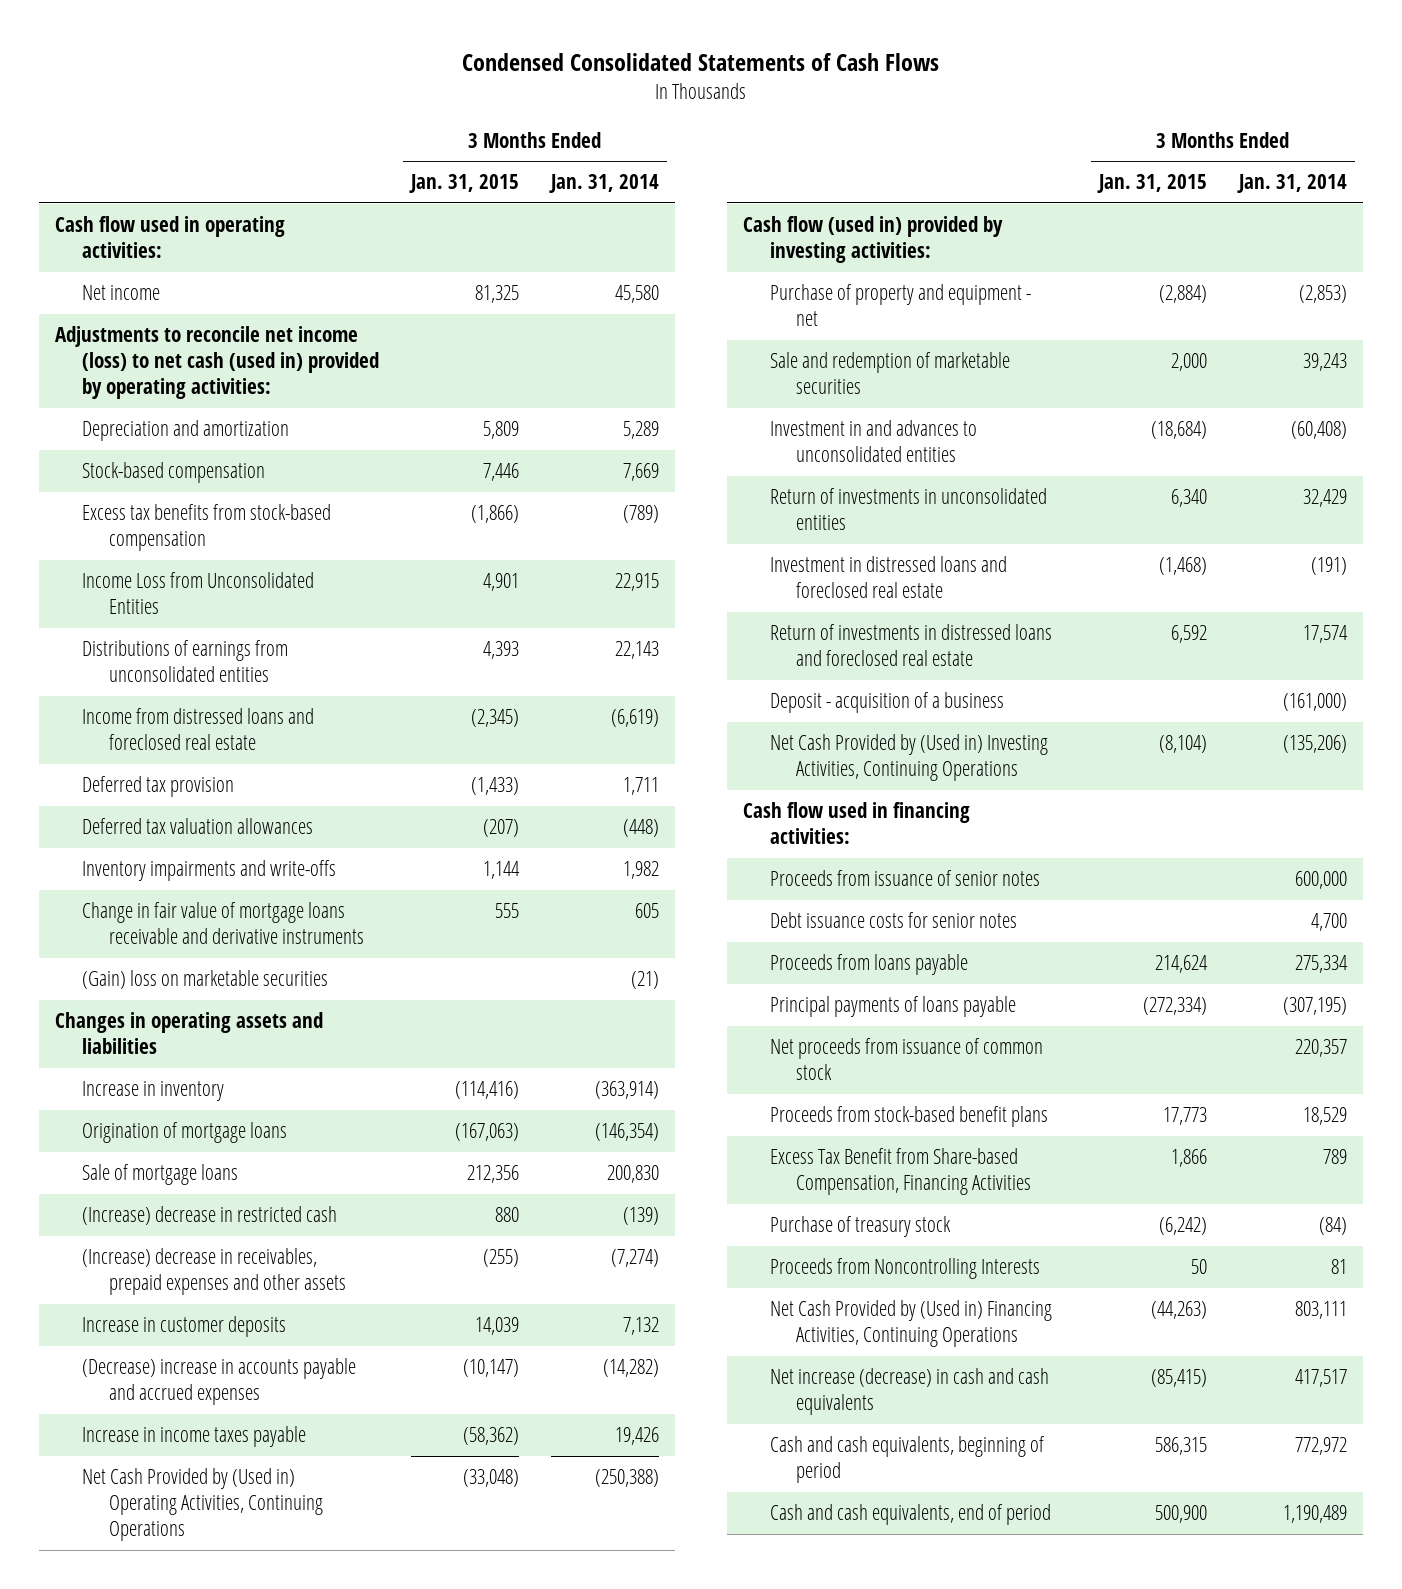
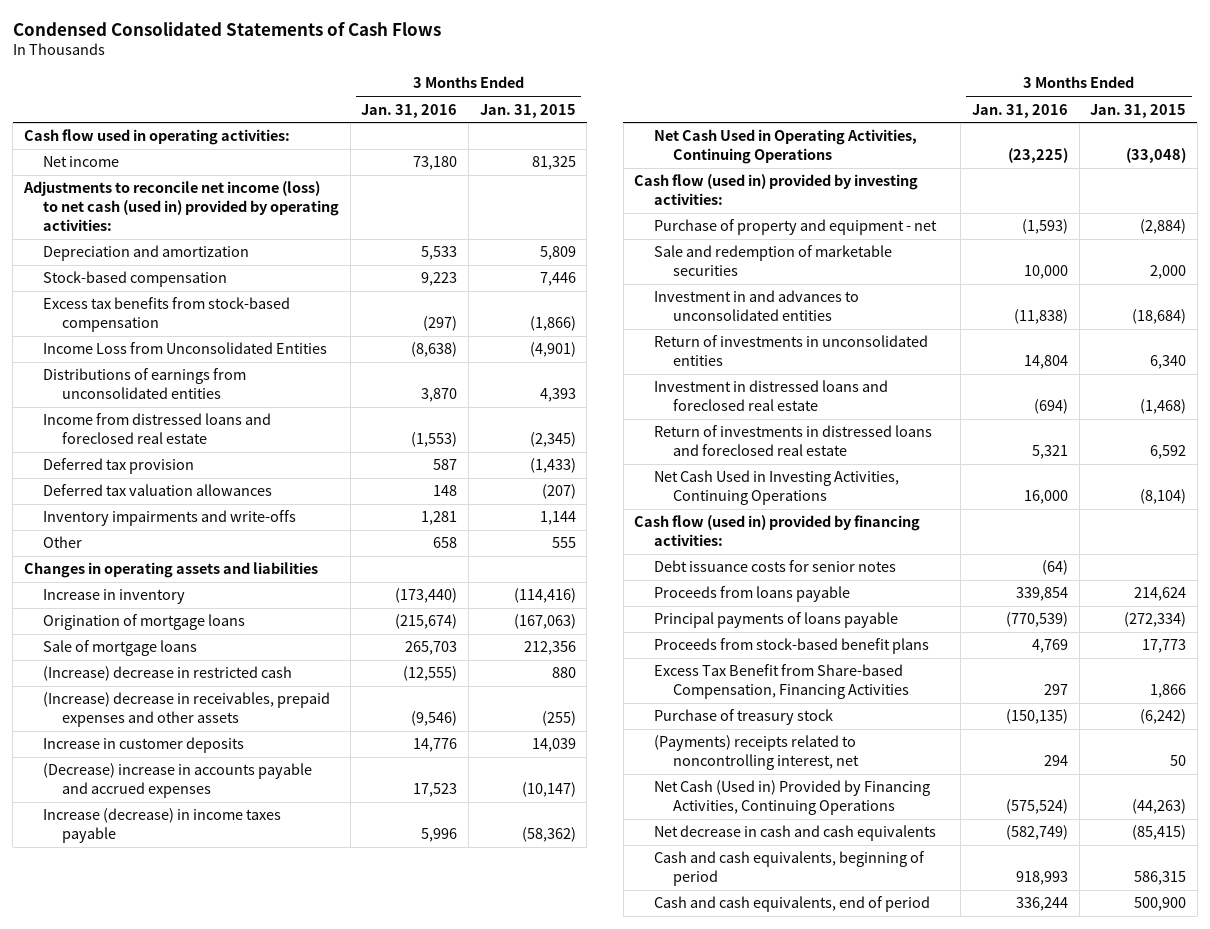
[549,174,660,194] Jan. 31, 2014 -> none
none -> [361,103,458,118] Jan. 31, 2016
[483,573,520,592] 4,901 -> [529,342,576,358] (4,901)
[82,970,329,990] (Gain) loss on marketable securities -> none
[82,902,364,945] Change in fair value of mortgage loans receivable and derivative instruments -> [43,536,83,549] Other
[82,1426,307,1448] Increase in income taxes payable -> [43,808,282,844] Increase (decrease) in income taxes payable
[82,1468,323,1542] Net Cash Provided by (Used in) Operating Activities, Continuing Operations -> [653,129,917,165] Net Cash Used in Operating Activities, Continuing Operations
[769,692,1004,714] Deposit - acquisition of a business -> none
[769,870,1040,887] Proceeds from issuance of senior notes -> none
[769,734,1048,782] Net Cash Provided by (Used in) Investing Activities, Continuing Operations -> [653,470,899,506] Net Cash Used in Investing Activities, Continuing Operations
[742,802,970,845] Cash flow used in financing activities: -> [634,515,921,547] Cash flow (used in) provided by financing activities:
[769,1038,1043,1081] Net proceeds from issuance of common stock -> none
[769,1258,1040,1280] Proceeds from Noncontrolling Interests -> none
none -> [653,735,860,771] (Payments) receipts related to noncontrolling interest, net
[769,1300,1052,1348] Net Cash Provided by (Used in) Financing Activities, Continuing Operations -> [653,780,930,816] Net Cash (Used in) Provided by Financing Activities, Continuing Operations
[769,1368,1049,1416] Net increase (decrease) in cash and cash equivalents -> [653,825,936,842] Net decrease in cash and cash equivalents

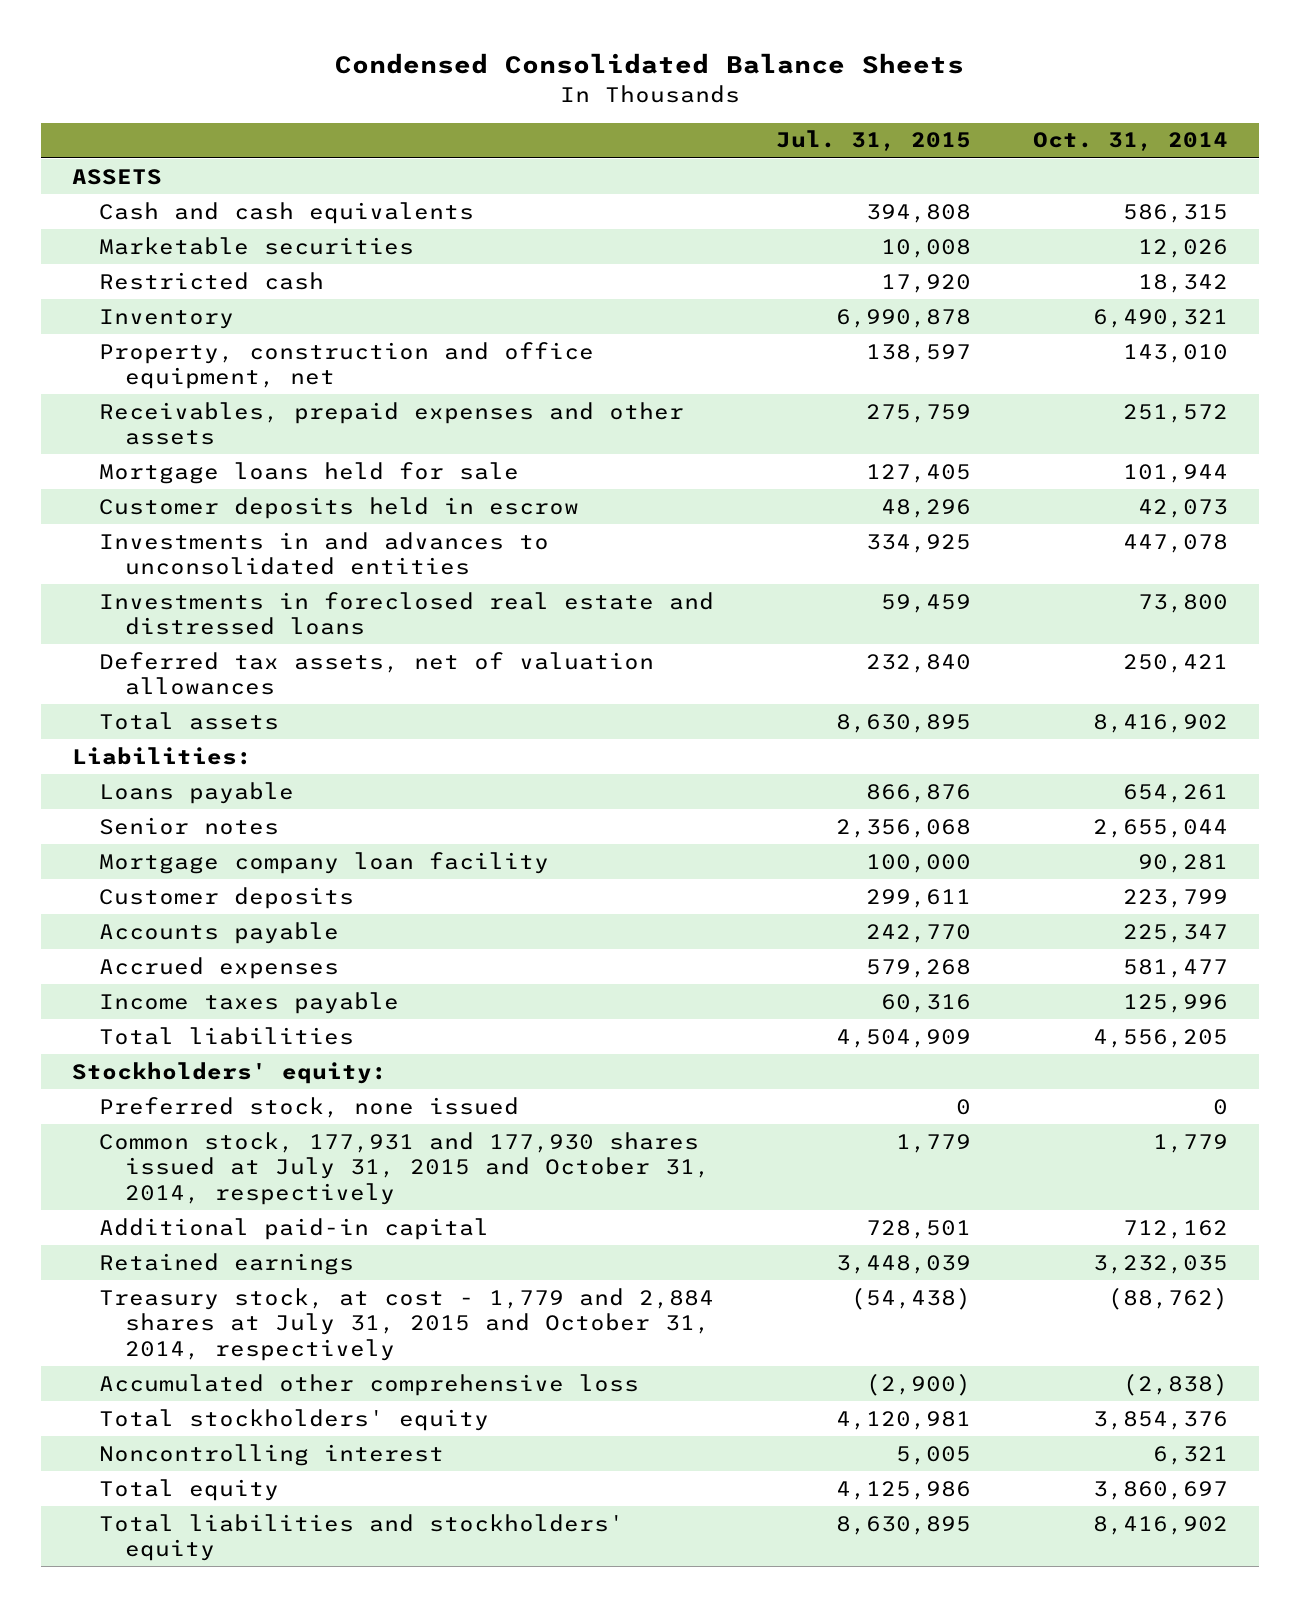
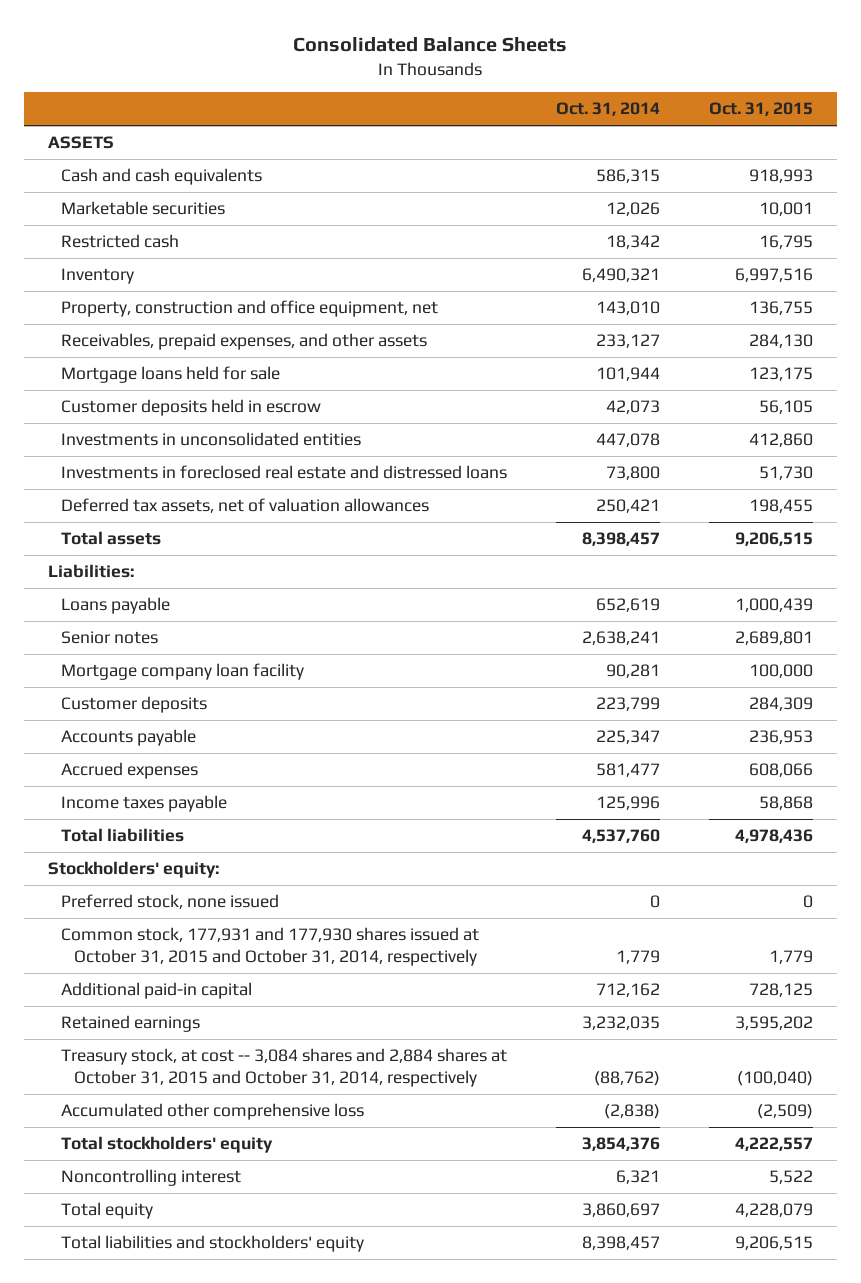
[335,53,965,75] Condensed Consolidated Balance Sheets -> [293,36,568,52] Consolidated Balance Sheets
[776,130,972,152] Jul. 31, 2015 -> none
none -> [708,102,813,117] Oct. 31, 2015
[98,401,684,446] Receivables, prepaid expenses and other assets -> [60,333,427,351] Receivables, prepaid expenses, and other assets
[1123,403,1229,423] 251,572 -> [595,334,660,349] 233,127
[98,531,549,576] Investments in and advances to unconsolidated entities -> [60,432,361,447] Investments in unconsolidated entities
[1093,713,1229,733] 8,416,902 -> [581,532,660,547] 8,398,457
[1123,783,1229,803] 654,261 -> [595,598,660,613] 652,619
[1093,818,1229,838] 2,655,044 -> [581,631,660,646] 2,638,241
[1093,1028,1229,1048] 4,556,205 -> [581,829,660,844] 4,537,760
[98,1131,711,1205] Common stock, 177,931 and 177,930 shares issued at July 31, 2015 and October 31, 2014, respectively -> [60,927,479,967] Common stock, 177,931 and 177,930 shares issued at October 31, 2015 and October 31, 2014, respectively
[98,1287,714,1361] Treasury stock, at cost - 1,779 and 2,884 shares at July 31, 2015 and October 31, 2014, respectively -> [60,1048,507,1088] Treasury stock, at cost -- 3,084 shares and 2,884 shares at October 31, 2015 and October 31, 2014, respectively
[1093,1515,1229,1535] 8,416,902 -> [581,1236,660,1251] 8,398,457

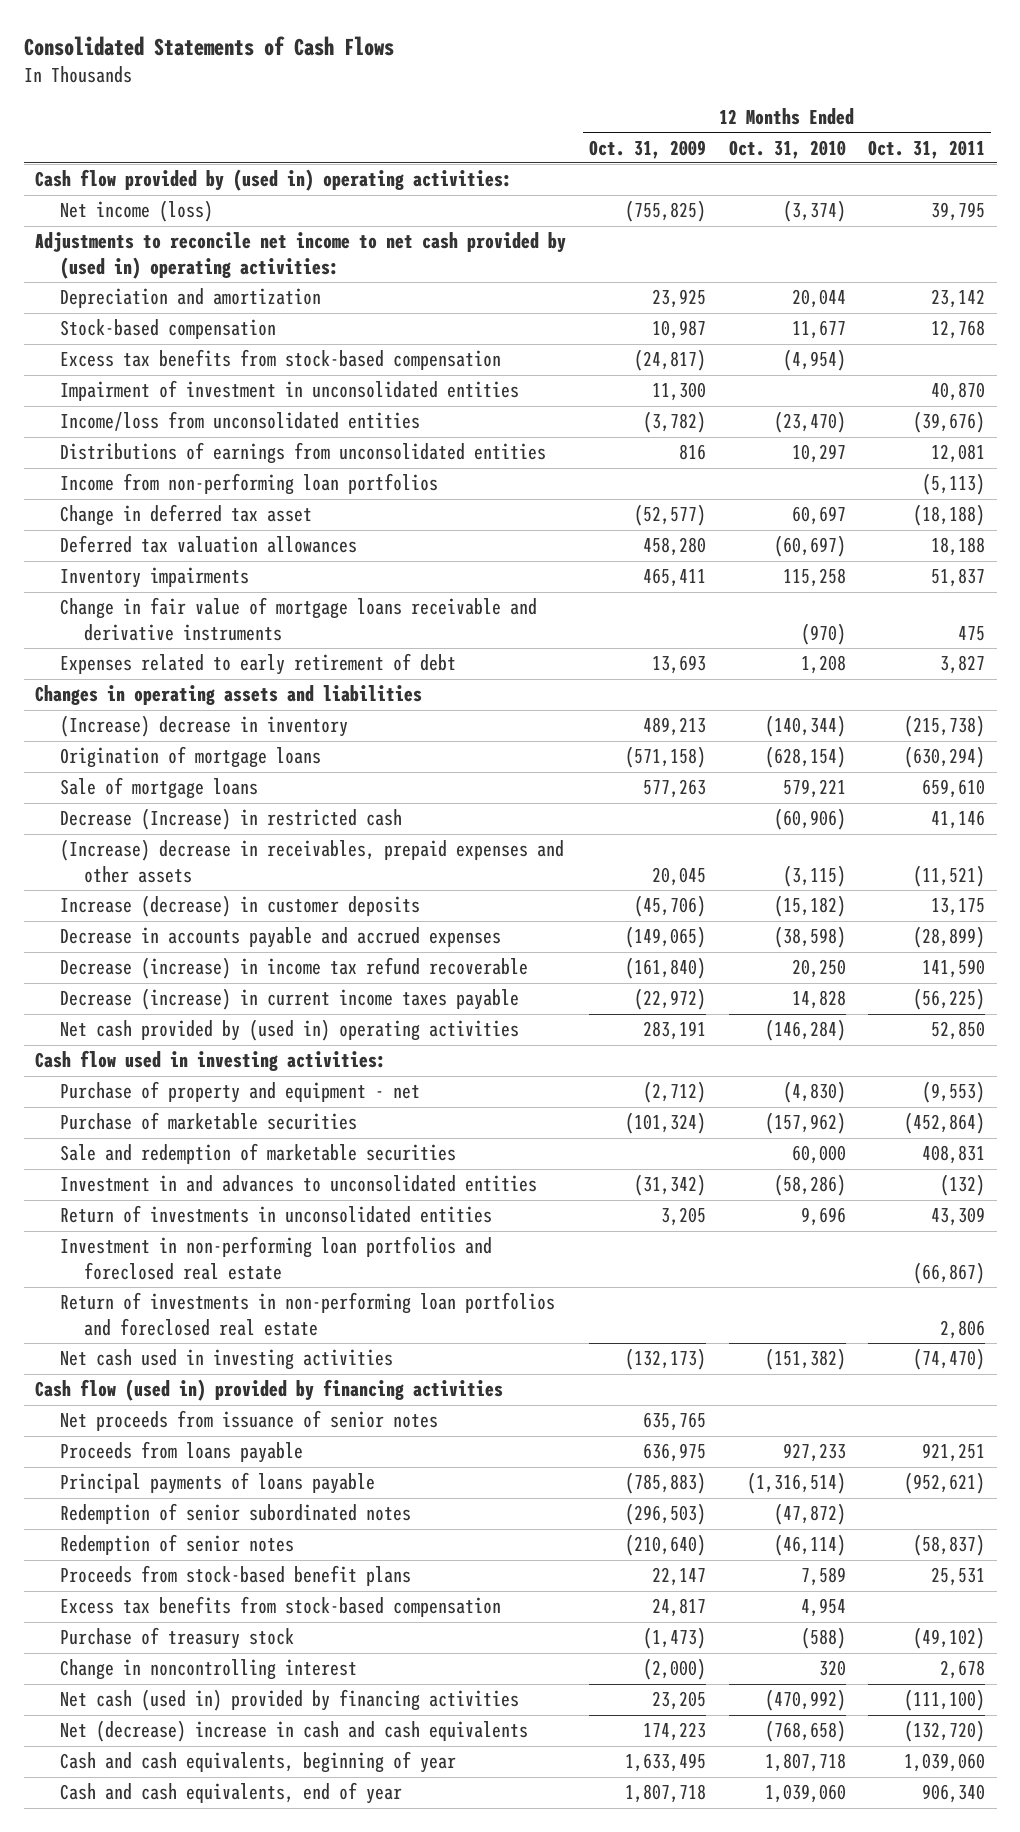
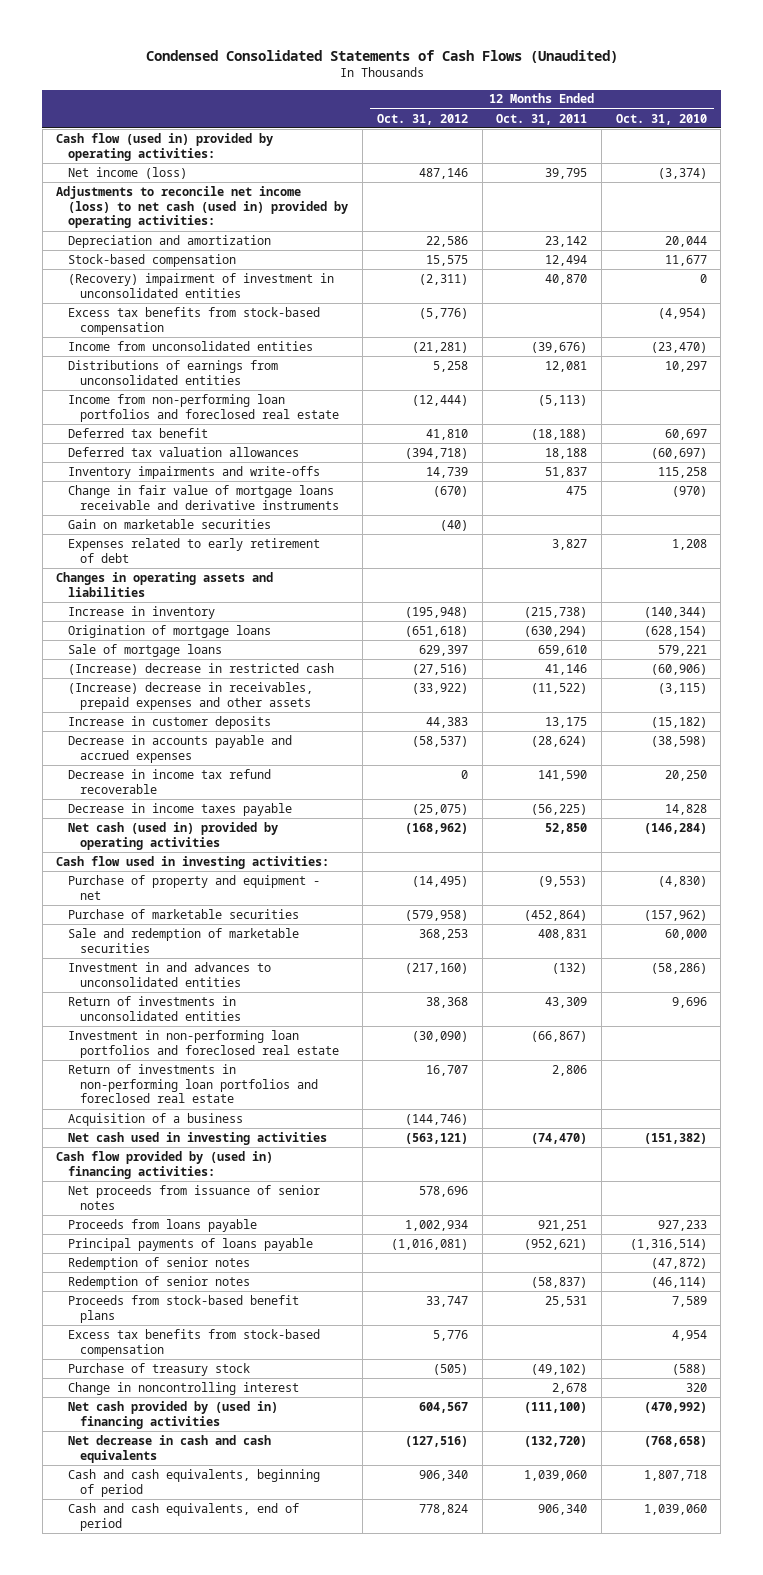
[23,35,394,56] Consolidated Statements of Cash Flows -> [145,49,618,63] Condensed Consolidated Statements of Cash Flows (Unaudited)
[588,139,706,159] Oct. 31, 2009 -> none
none -> [376,113,468,125] Oct. 31, 2012
[35,169,513,192] Cash flow provided by (used in) operating activities: -> [56,132,274,161] Cash flow (used in) provided by operating activities:
[35,232,567,279] Adjustments to reconcile net income to net cash provided by (used in) operating activities: -> [56,185,349,229] Adjustments to reconcile net income (loss) to net cash (used in) provided by operating activities:
[931,320,986,340] 12,768 -> [545,254,588,266] 12,494
none -> [68,272,335,298] (Recovery) impairment of investment in unconsolidated entities
[59,380,519,402] Impairment of investment in unconsolidated entities -> none
[59,411,420,432] Income/loss from unconsolidated entities -> [68,340,314,351] Income from unconsolidated entities
[59,473,438,496] Income from non-performing loan portfolios -> [68,393,340,422] Income from non-performing loan portfolios and foreclosed real estate
[59,504,312,527] Change in deferred tax asset -> [68,427,209,438] Deferred tax benefit
[59,567,249,589] Inventory impairments -> [68,465,321,479] Inventory impairments and write-offs
none -> [68,518,272,529] Gain on marketable securities
[59,715,348,738] (Increase) decrease in inventory -> [68,605,216,619] Increase in inventory
[59,808,402,831] Decrease (Increase) in restricted cash -> [68,662,335,675] (Increase) decrease in restricted cash
[913,864,986,887] (11,521) -> [531,682,588,694] (11,522)
[59,895,420,918] Increase (decrease) in customer deposits -> [68,715,272,729] Increase in customer deposits
[913,926,986,949] (28,899) -> [531,735,588,747] (28,624)
[59,957,528,980] Decrease (increase) in income tax refund recoverable -> [68,768,272,794] Decrease in income tax refund recoverable
[59,988,519,1011] Decrease (increase) in current income taxes payable -> [68,802,293,816] Decrease in income taxes payable
[59,1019,519,1042] Net cash provided by (used in) operating activities -> [68,821,279,850] Net cash (used in) provided by operating activities
none -> [68,1112,244,1126] Acquisition of a business
[35,1379,504,1402] Cash flow (used in) provided by financing activities -> [56,1150,274,1179] Cash flow provided by (used in) financing activities:
[59,1503,411,1525] Redemption of senior subordinated notes -> [68,1256,251,1270] Redemption of senior notes
[59,1689,519,1712] Net cash (used in) provided by financing activities -> [68,1400,279,1429] Net cash provided by (used in) financing activities
[59,1720,528,1743] Net (decrease) increase in cash and cash equivalents -> [68,1434,272,1463] Net decrease in cash and cash equivalents
[59,1751,456,1774] Cash and cash equivalents, beginning of year -> [68,1468,321,1497] Cash and cash equivalents, beginning of period
[59,1782,402,1805] Cash and cash equivalents, end of year -> [68,1502,300,1531] Cash and cash equivalents, end of period

